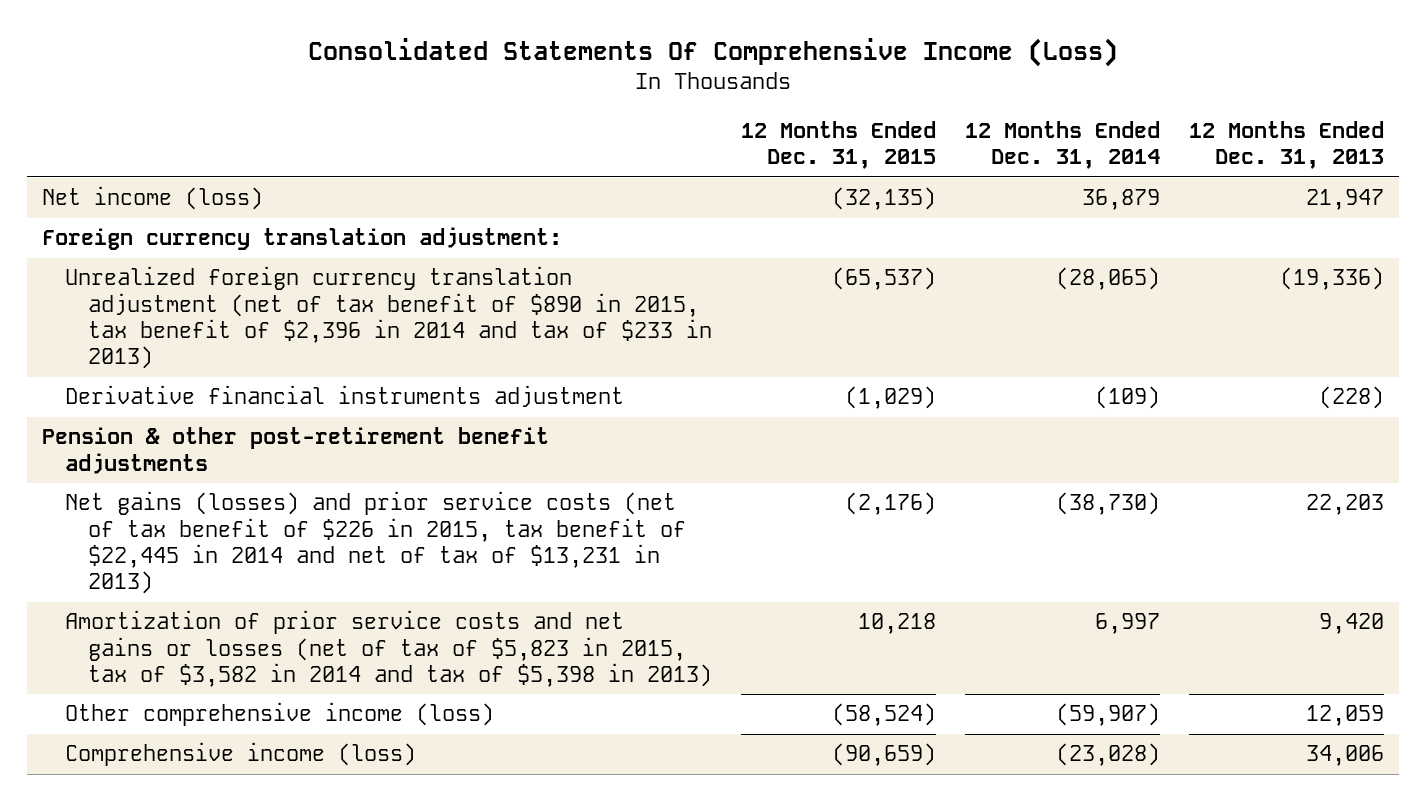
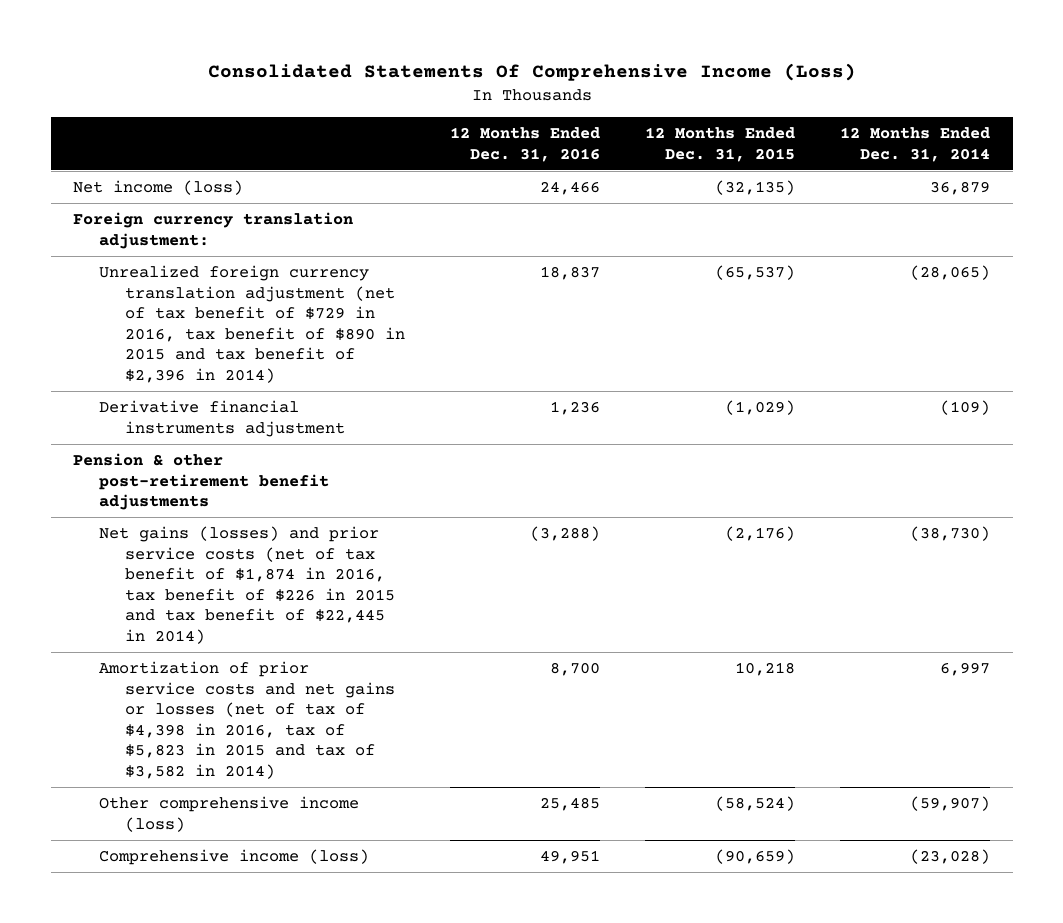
[1189,120,1385,170] 12 Months Ended Dec. 31, 2013 -> none
none -> [450,127,601,162] 12 Months Ended Dec. 31, 2016
[64,266,712,370] Unrealized foreign currency translation adjustment (net of tax benefit of $890 in 2015, tax benefit of $2,396 in 2014 and tax of $233 in 2013) -> [99,265,405,383] Unrealized foreign currency translation adjustment (net of tax benefit of $729 in 2016, tax benefit of $890 in 2015 and tax benefit of $2,396 in 2014)
[64,491,686,595] Net gains (losses) and prior service costs (net of tax benefit of $226 in 2015, tax benefit of $22,445 in 2014 and net of tax of $13,231 in 2013) -> [99,526,395,644] Net gains (losses) and prior service costs (net of tax benefit of $1,874 in 2016, tax benefit of $226 in 2015 and tax benefit of $22,445 in 2014)
[64,610,712,688] Amortization of prior service costs and net gains or losses (net of tax of $5,823 in 2015, tax of $3,582 in 2014 and tax of $5,398 in 2013) -> [99,661,395,779] Amortization of prior service costs and net gains or losses (net of tax of $4,398 in 2016, tax of $5,823 in 2015 and tax of $3,582 in 2014)

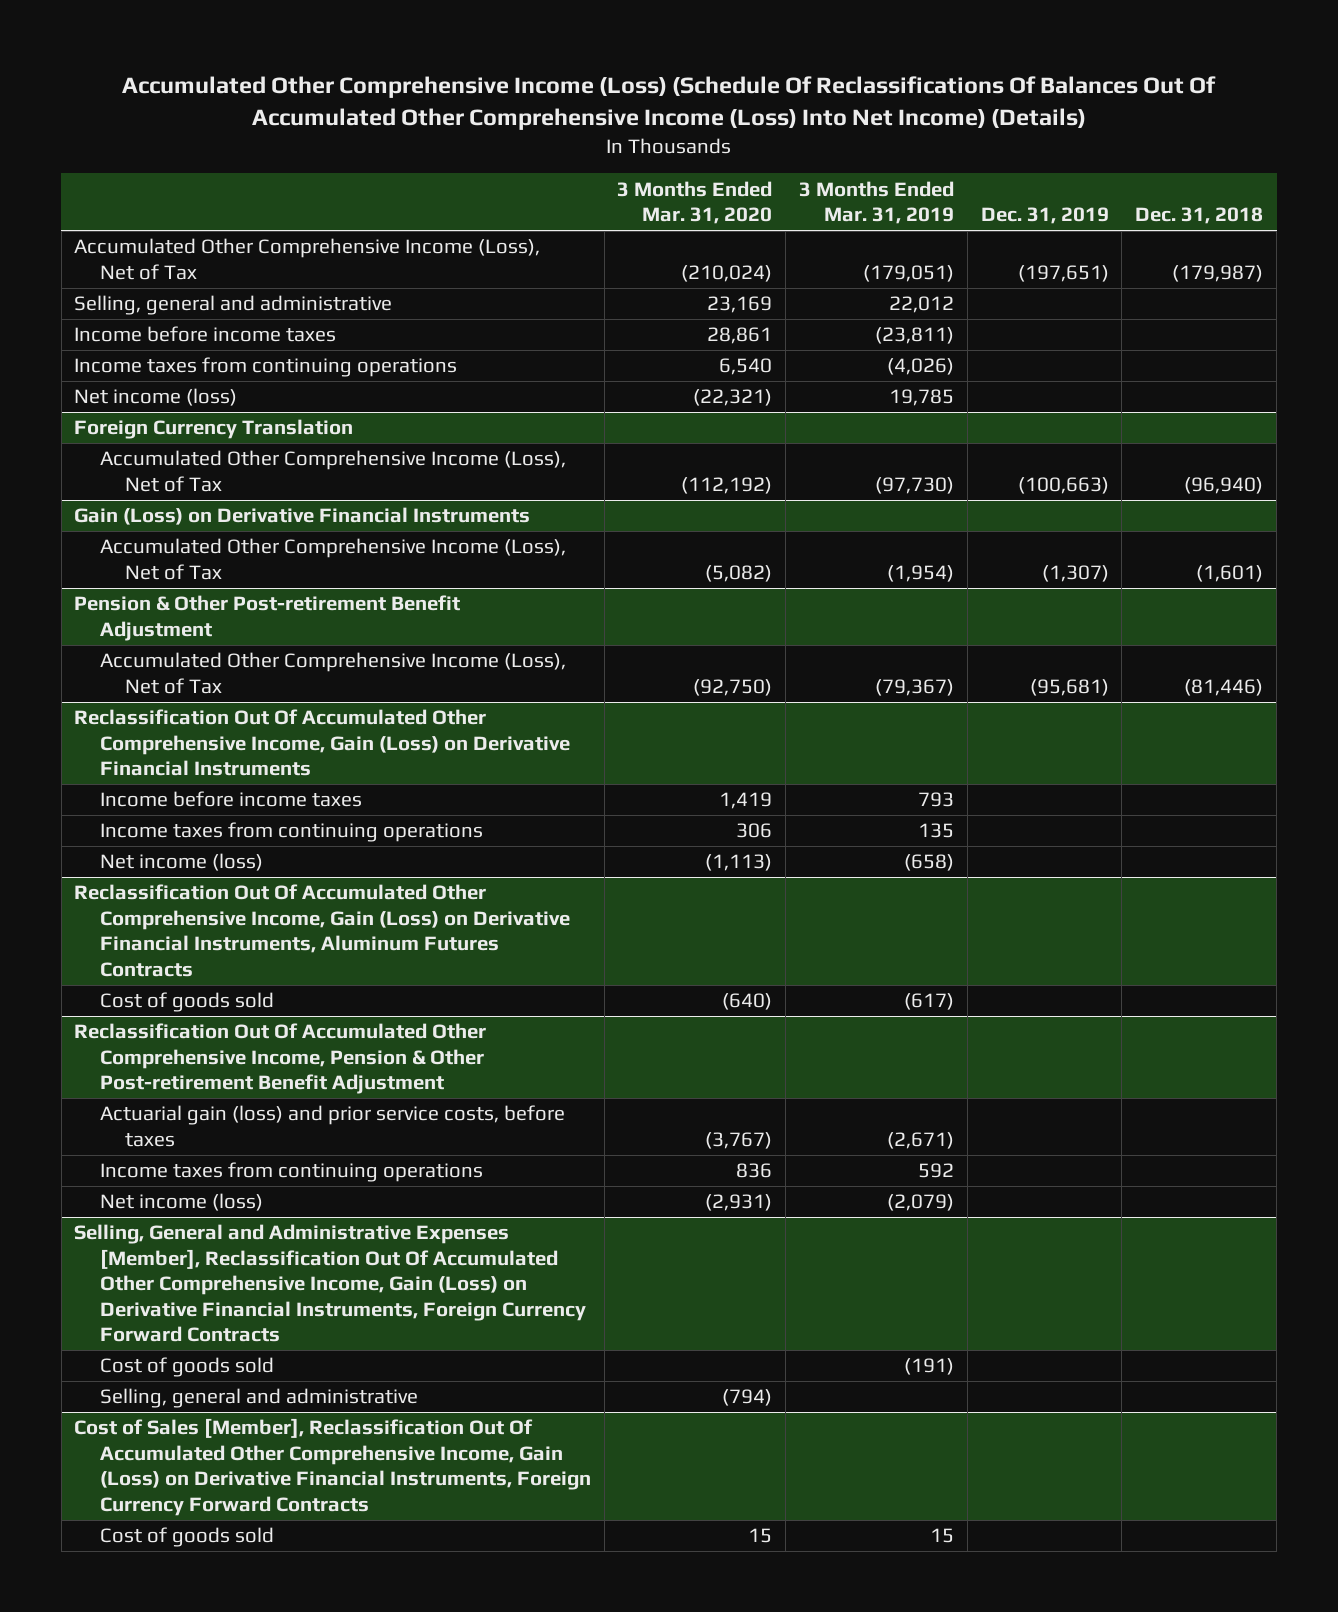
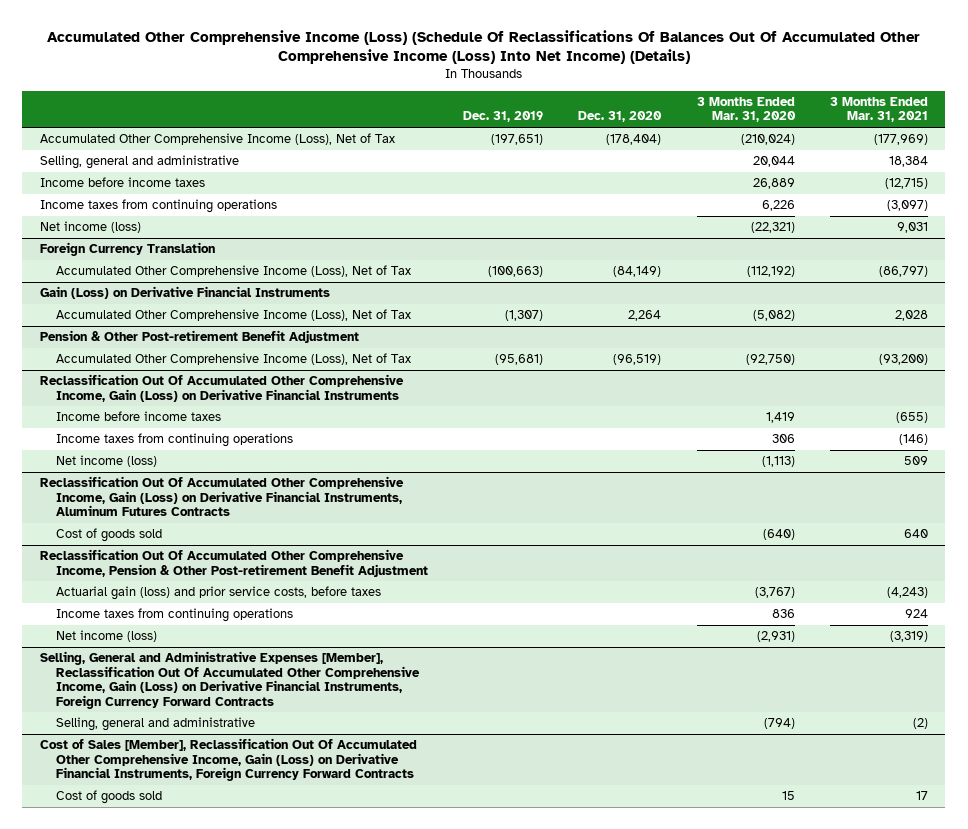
[799,180,955,225] 3 Months Ended Mar. 31, 2019 -> none
[1135,207,1264,225] Dec. 31, 2018 -> none
none -> [578,111,663,123] Dec. 31, 2020
none -> [829,96,928,123] 3 Months Ended Mar. 31, 2021
[707,296,773,314] 23,169 -> [752,156,795,168] 20,044
[707,327,773,345] 28,861 -> [752,178,795,190] 26,889
[719,358,773,376] 6,540 -> [761,200,795,212] 6,226
[99,1357,274,1378] Cost of goods sold -> none

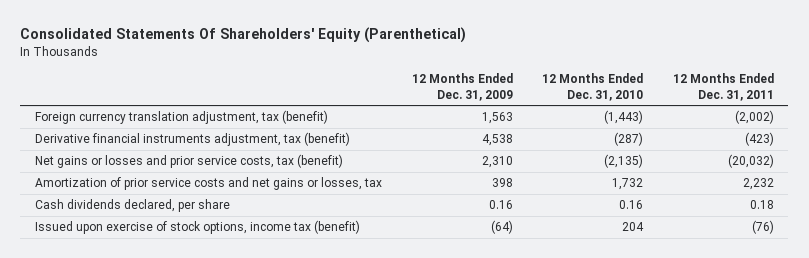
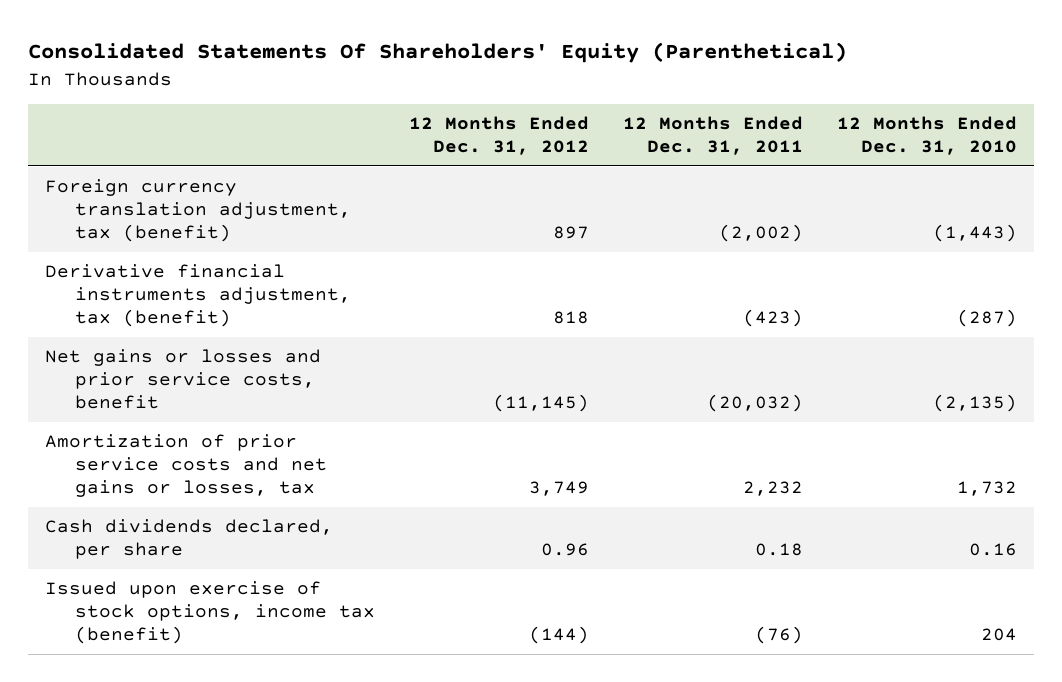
[411,73,513,101] 12 Months Ended Dec. 31, 2009 -> none
none -> [408,115,589,156] 12 Months Ended Dec. 31, 2012
[34,154,343,169] Net gains or losses and prior service costs, tax (benefit) -> [45,348,322,410] Net gains or losses and prior service costs, benefit

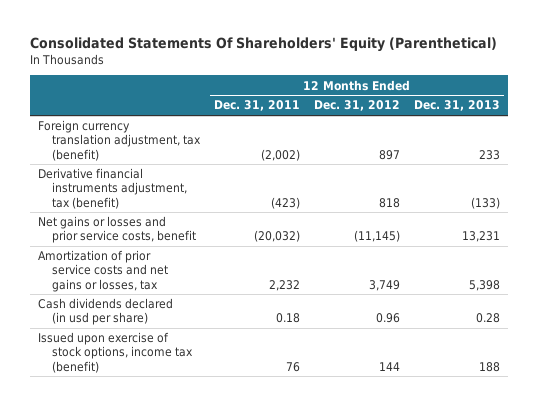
[836,115,1017,156] 12 Months Ended Dec. 31, 2010 -> none
none -> [414,100,501,112] Dec. 31, 2013
[45,518,334,560] Cash dividends declared, per share -> [37,298,173,326] Cash dividends declared (in usd per share)
[528,626,589,645] (144) -> [379,361,401,371] 144
[754,626,803,645] (76) -> [285,361,300,372] 76

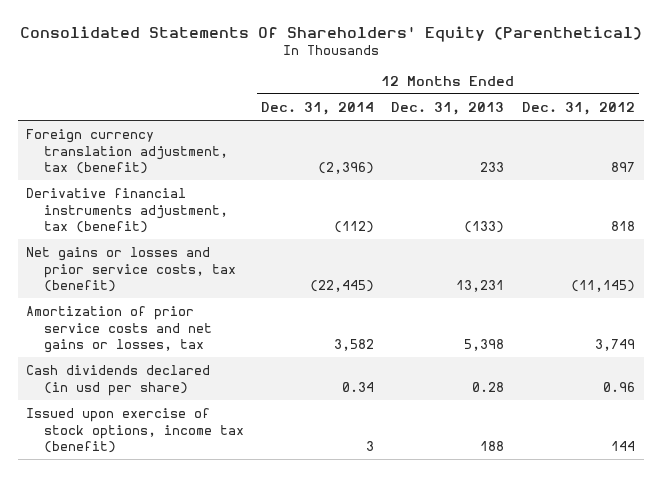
[213,100,300,112] Dec. 31, 2011 -> none
none -> [261,101,375,115] Dec. 31, 2014
[37,216,196,244] Net gains or losses and prior service costs, benefit -> [26,246,236,293] Net gains or losses and prior service costs, tax (benefit)

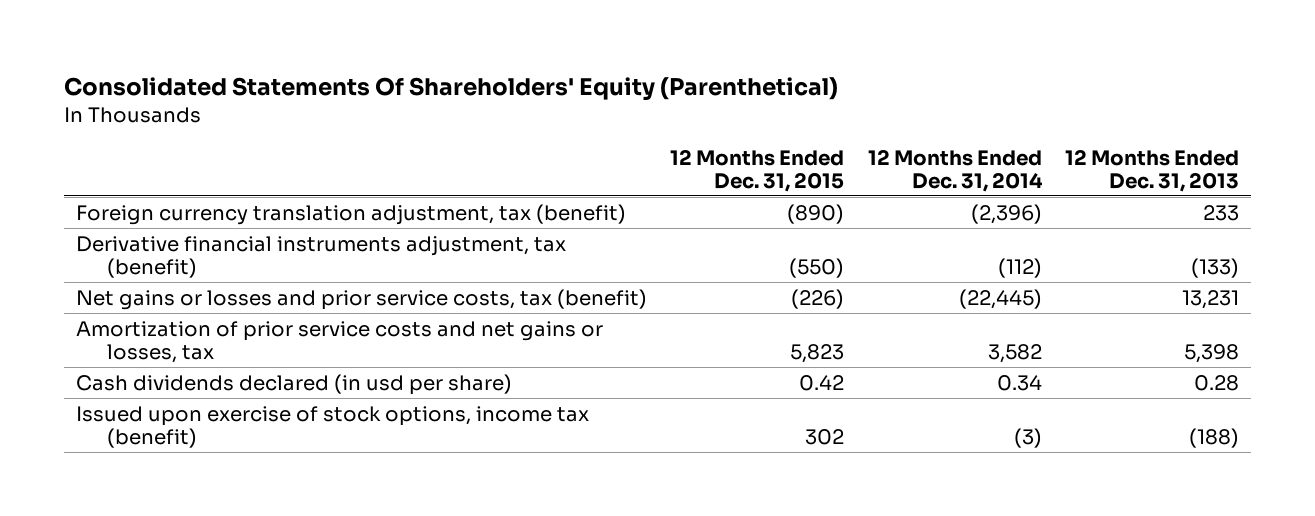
[521,101,635,115] Dec. 31, 2012 -> none
none -> [670,148,845,192] 12 Months Ended Dec. 31, 2015
[366,441,375,452] 3 -> [1013,427,1042,448] (3)
[480,441,505,452] 188 -> [1189,427,1240,448] (188)

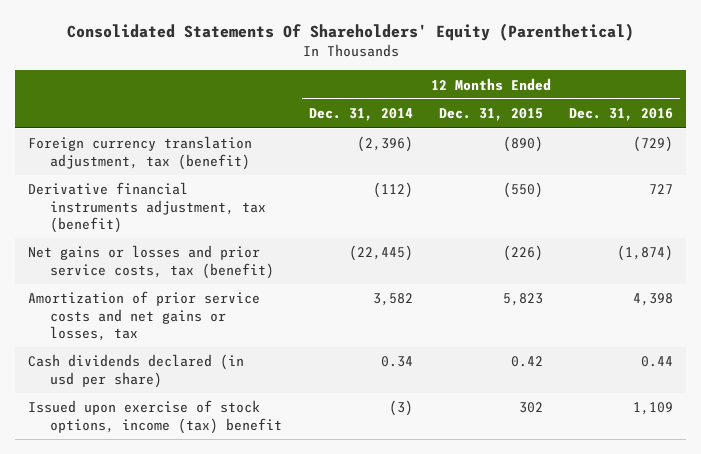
[1065,148,1240,192] 12 Months Ended Dec. 31, 2013 -> none
none -> [569,108,674,122] Dec. 31, 2016
[75,405,589,448] Issued upon exercise of stock options, income tax (benefit) -> [28,400,283,434] Issued upon exercise of stock options, income (tax) benefit

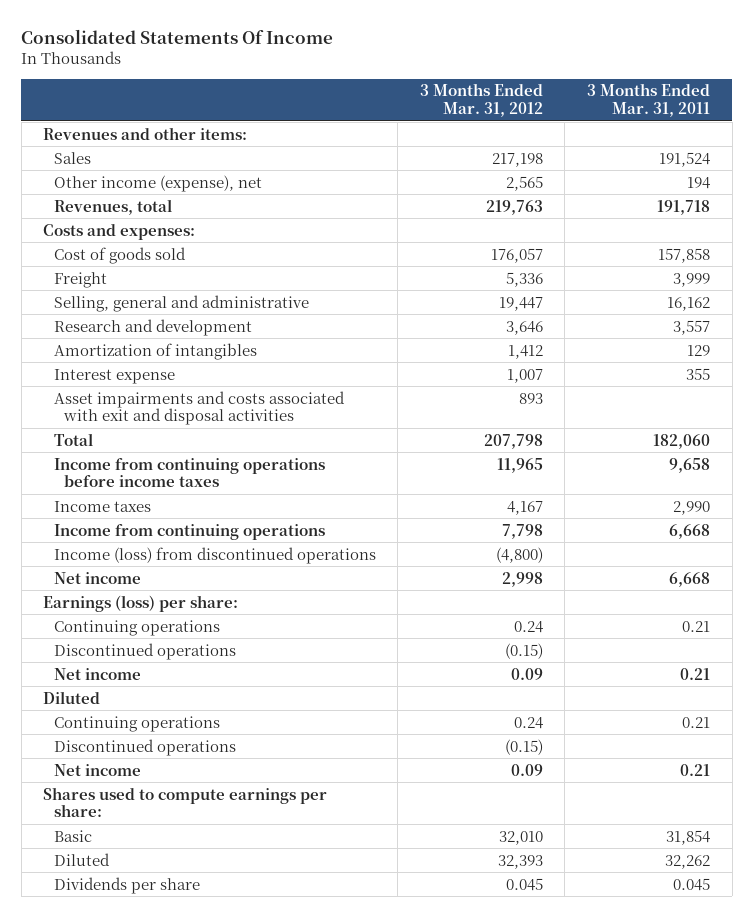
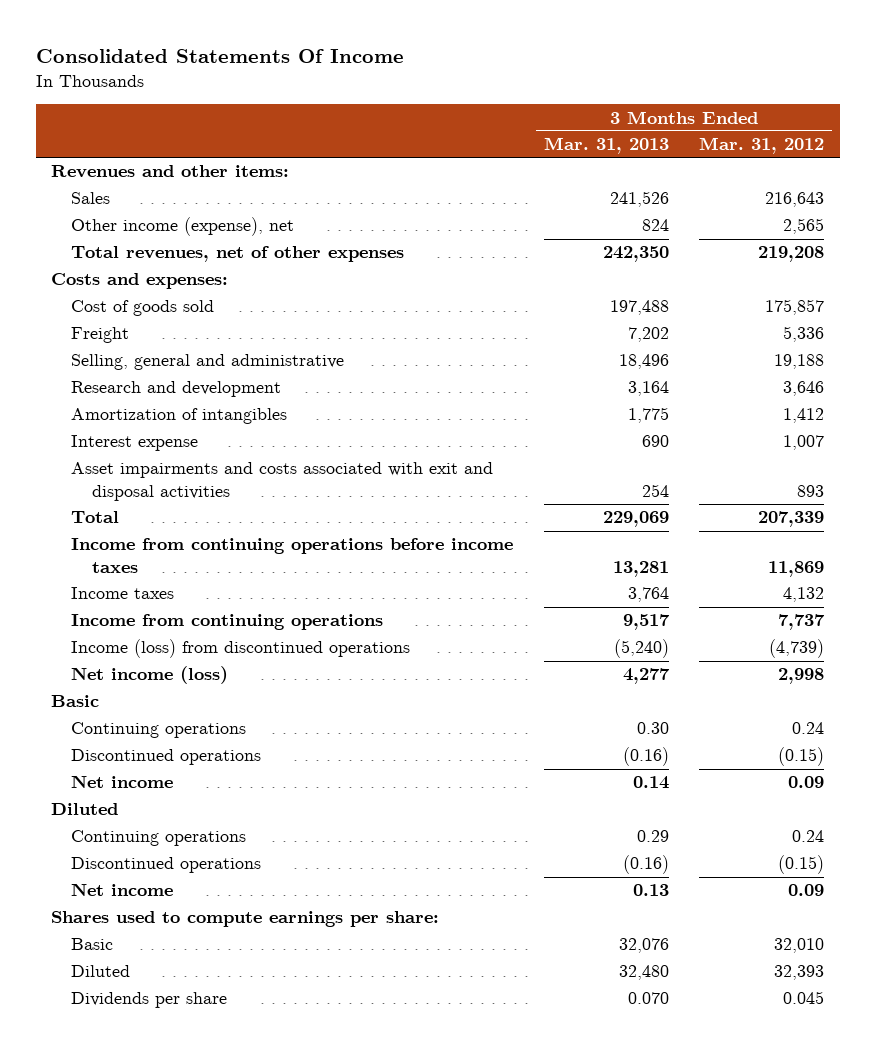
[587,83,711,118] 3 Months Ended Mar. 31, 2011 -> none
none -> [543,137,669,155] Mar. 31, 2013
[491,152,543,167] 217,198 -> [765,192,825,208] 216,643
[53,198,172,215] Revenues, total -> none
none -> [71,246,405,263] Total revenues, net of other expenses
[490,247,543,263] 176,057 -> [765,299,825,316] 175,857
[498,296,543,311] 19,447 -> [774,354,825,370] 19,188
[483,433,543,449] 207,798 -> [758,511,825,528] 207,339
[496,457,543,473] 11,965 -> [768,560,825,577] 11,869
[506,500,543,515] 4,167 -> [783,587,825,603] 4,132
[501,523,543,539] 7,798 -> [778,614,826,631] 7,737
[495,546,543,563] (4,800) -> [769,639,825,659] (4,739)
[53,571,141,584] Net income -> [71,666,229,685] Net income (loss)
[43,594,239,612] Earnings (loss) per share: -> [51,695,100,708] Basic

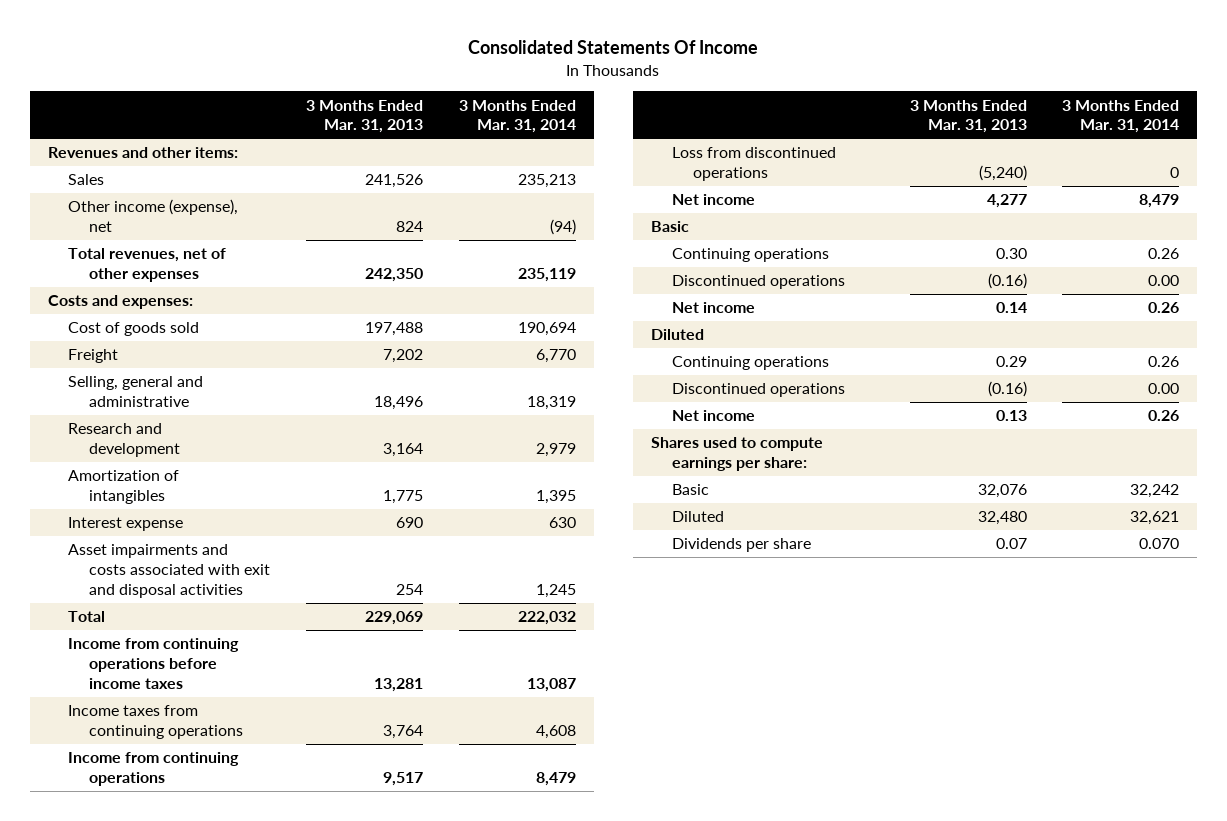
[699,137,825,155] Mar. 31, 2012 -> none
none -> [458,99,576,134] 3 Months Ended Mar. 31, 2014
[71,587,175,600] Income taxes -> [68,705,244,740] Income taxes from continuing operations
[71,639,411,659] Income (loss) from discontinued operations -> [671,147,836,182] Loss from discontinued operations
[71,666,229,685] Net income (loss) -> [671,194,755,206] Net income
[627,992,669,1005] 0.070 -> [995,538,1027,550] 0.07

